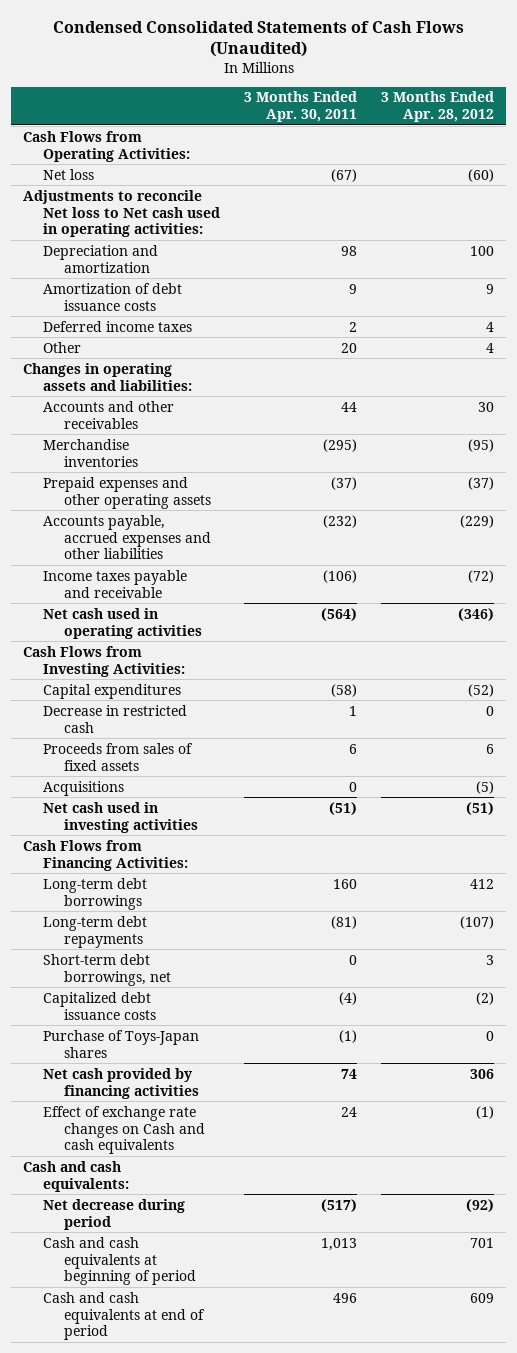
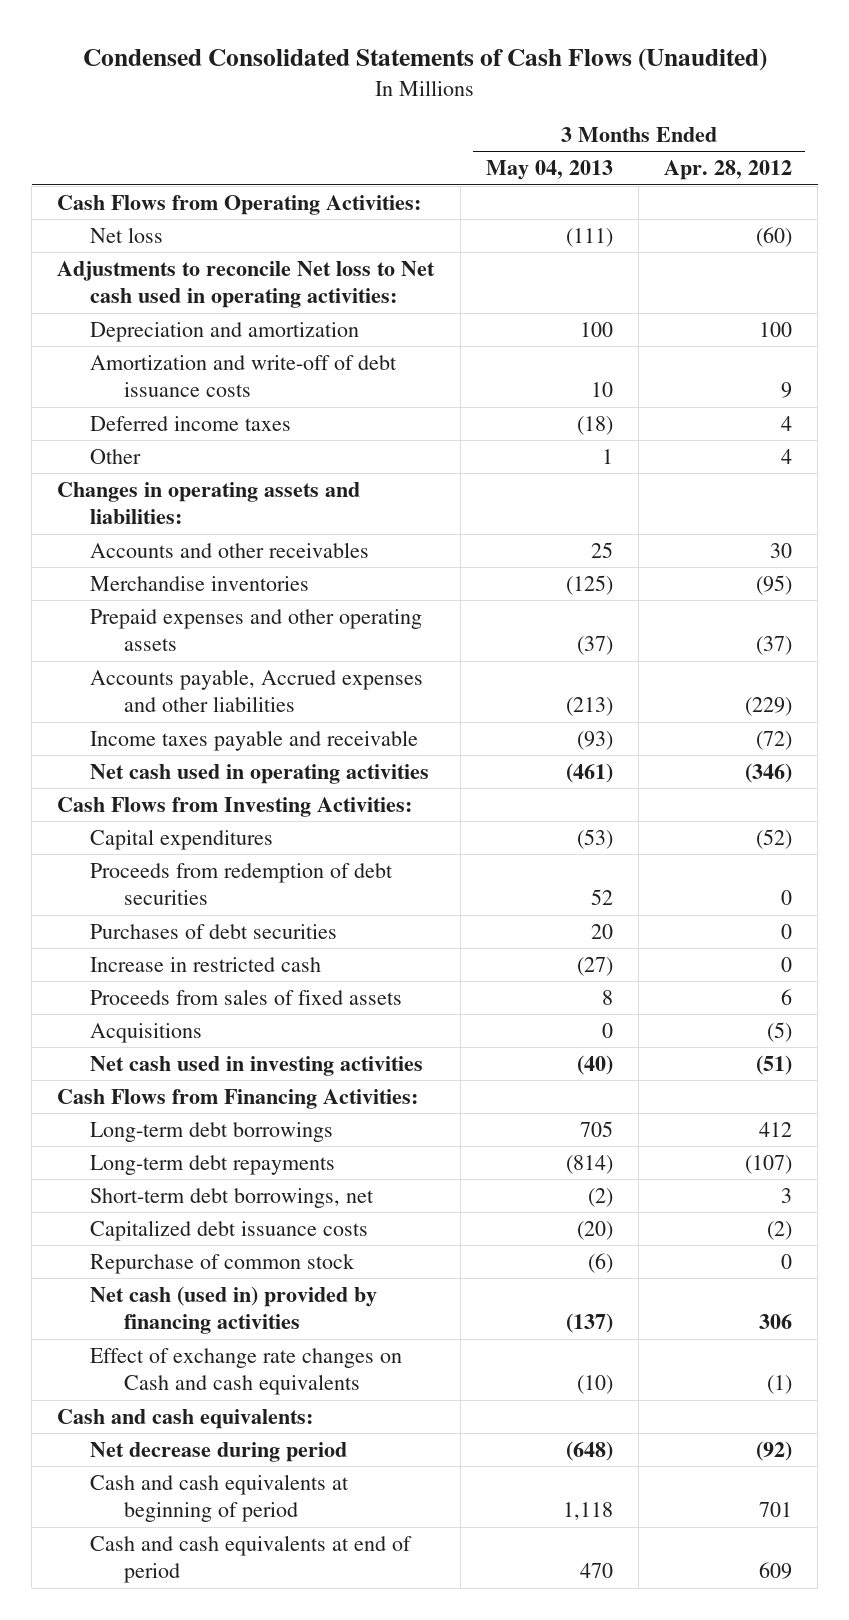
[244,91,358,123] 3 Months Ended Apr. 30, 2011 -> none
none -> [485,160,613,181] May 04, 2013
[43,282,183,311] Amortization of debt issuance costs -> [90,354,398,398] Amortization and write-off of debt issuance costs
[43,514,211,560] Accounts payable, accrued expenses and other liabilities -> [90,668,424,713] Accounts payable, Accrued expenses and other liabilities
none -> [90,862,394,906] Proceeds from redemption of debt securities
none -> [90,923,338,939] Purchases of debt securities
[43,704,188,733] Decrease in restricted cash -> [90,956,322,972] Increase in restricted cash
[43,1029,200,1058] Purchase of Toys-Japan shares -> none
none -> [90,1252,356,1274] Repurchase of common stock
[43,1067,199,1099] Net cash provided by financing activities -> [90,1285,378,1335] Net cash (used in) provided by financing activities

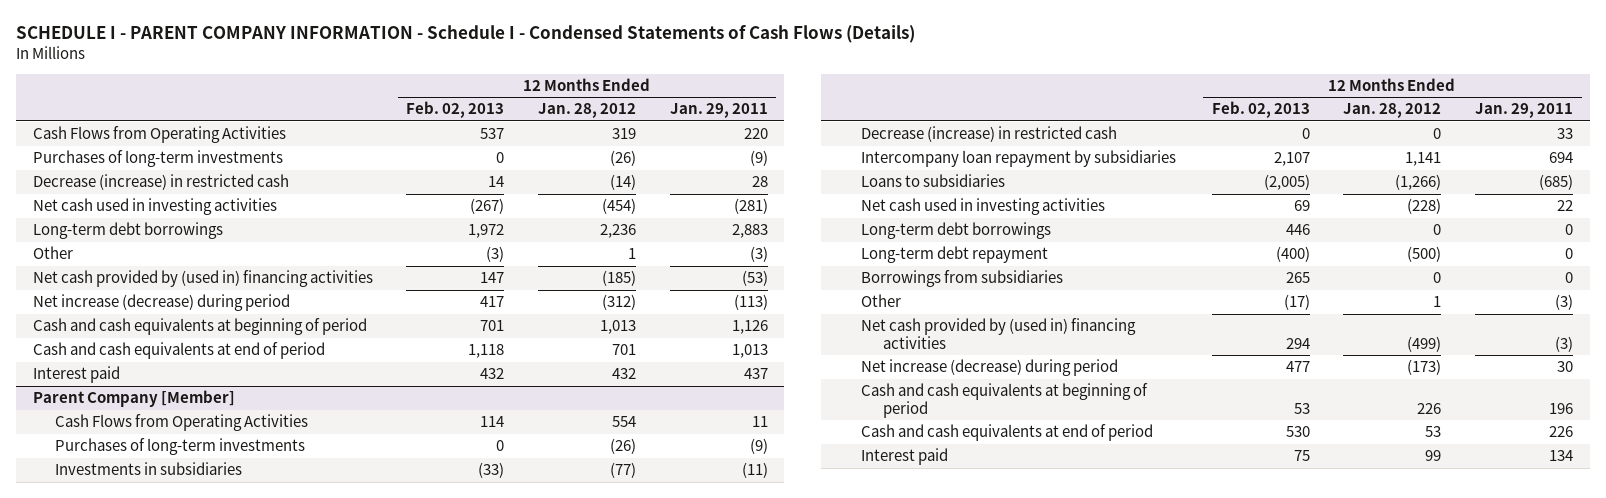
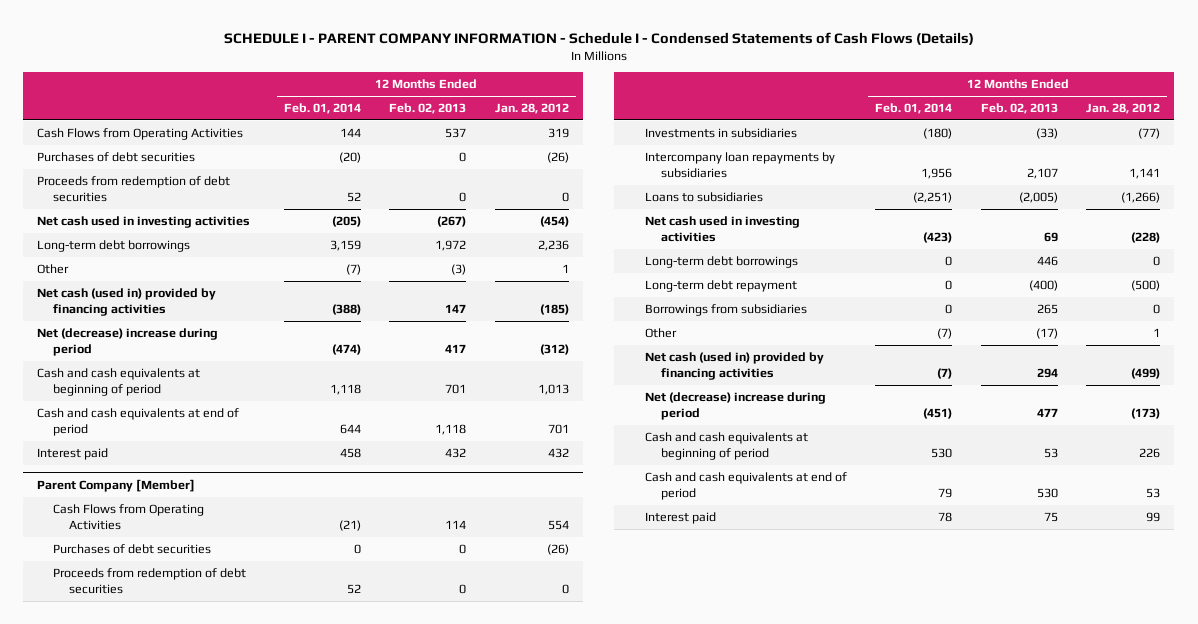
[669,103,768,119] Jan. 29, 2011 -> none
none -> [283,103,361,115] Feb. 01, 2014
[32,174,289,191] Decrease (increase) in restricted cash -> none
[32,150,283,168] Purchases of long-term investments -> [37,152,196,163] Purchases of debt securities
none -> [37,176,231,202] Proceeds from redemption of debt securities
[32,270,373,288] Net cash provided by (used in) financing activities -> [37,288,217,316] Net cash (used in) provided by financing activities
[32,294,290,312] Net increase (decrease) during period -> [37,328,219,356] Net (decrease) increase during period
[55,438,306,456] Purchases of long-term investments -> [53,544,212,555] Purchases of debt securities
none -> [53,568,247,594] Proceeds from redemption of debt securities
[860,126,1117,143] Decrease (increase) in restricted cash -> none
[860,150,1176,168] Intercompany loan repayment by subsidiaries -> [644,152,835,178] Intercompany loan repayments by subsidiaries
[860,318,1136,349] Net cash provided by (used in) financing activities -> [644,352,824,380] Net cash (used in) provided by financing activities
[860,359,1118,377] Net increase (decrease) during period -> [644,392,826,420] Net (decrease) increase during period

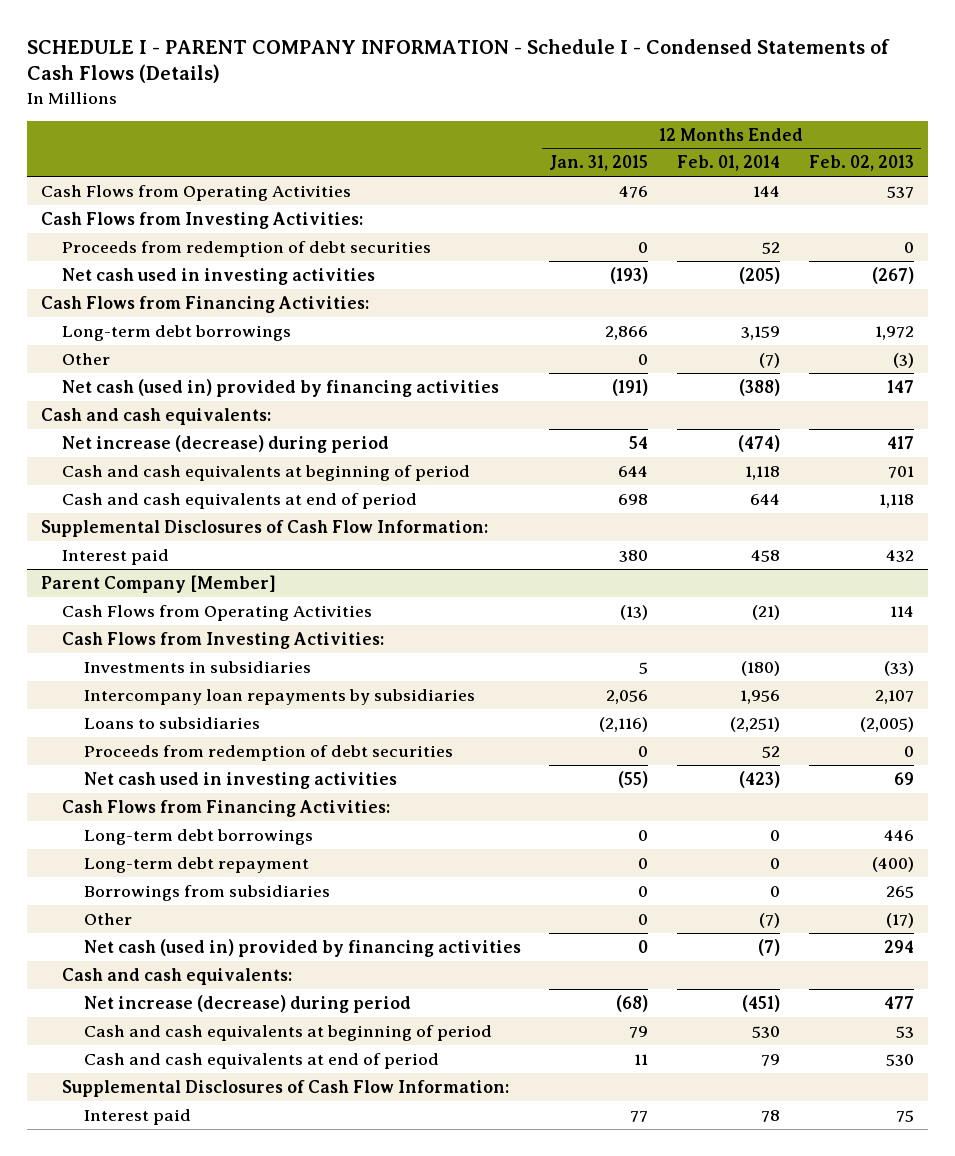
[494,103,569,115] Jan. 28, 2012 -> none
none -> [549,155,649,172] Jan. 31, 2015
[37,152,196,163] Purchases of debt securities -> none
none -> [40,211,363,229] Cash Flows from Investing Activities:
none -> [40,295,369,313] Cash Flows from Financing Activities:
none -> [40,407,271,425] Cash and cash equivalents:
[37,328,219,356] Net (decrease) increase during period -> [62,434,390,453] Net increase (decrease) during period
none -> [40,519,488,537] Supplemental Disclosures of Cash Flow Information:
[53,544,212,555] Purchases of debt securities -> none
none -> [62,631,385,649] Cash Flows from Investing Activities:
[53,568,247,594] Proceeds from redemption of debt securities -> [83,744,453,761] Proceeds from redemption of debt securities
none -> [62,799,391,817] Cash Flows from Financing Activities:
none -> [62,967,293,985] Cash and cash equivalents:
[644,392,826,420] Net (decrease) increase during period -> [83,994,411,1013] Net increase (decrease) during period
none -> [62,1079,510,1097] Supplemental Disclosures of Cash Flow Information:

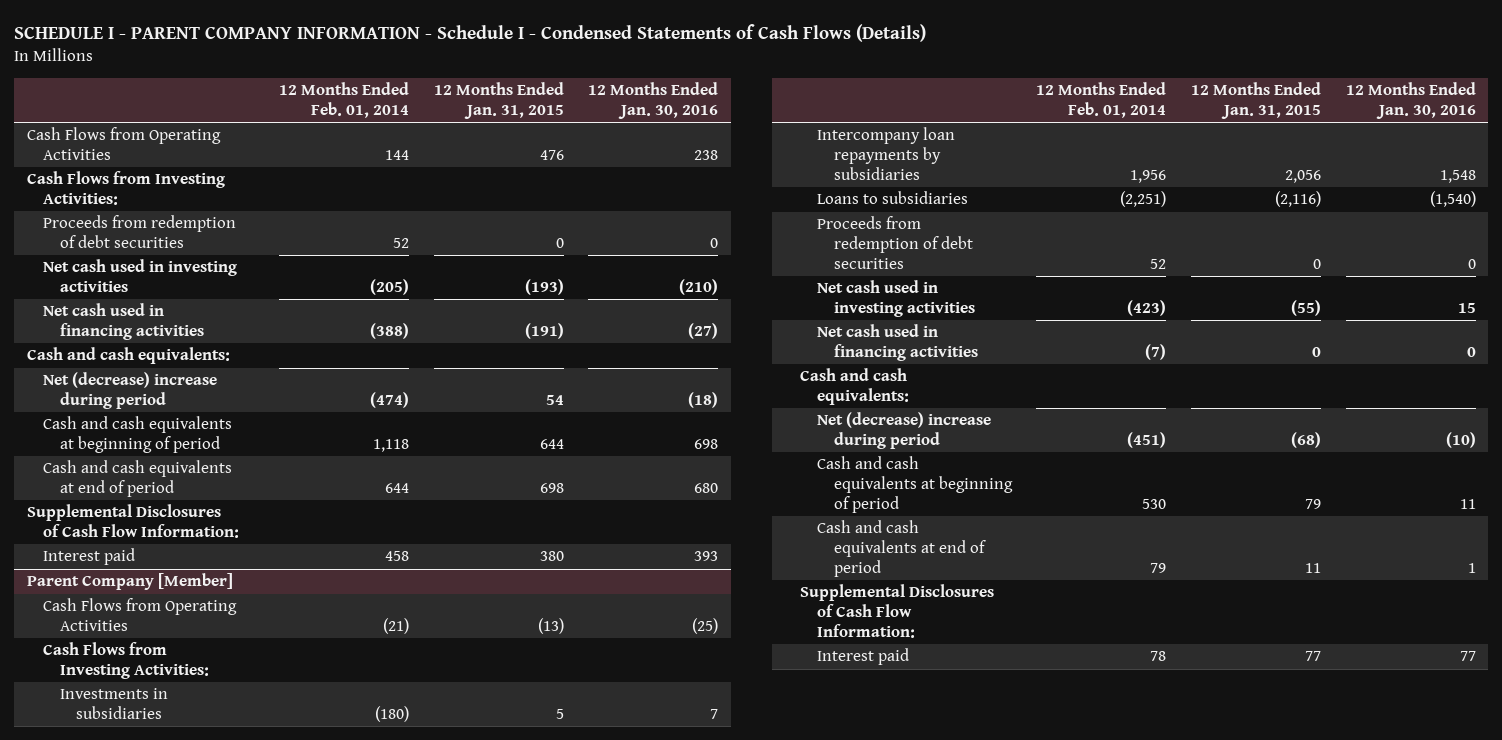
[808,155,914,172] Feb. 02, 2013 -> none
none -> [588,82,719,119] 12 Months Ended Jan. 30, 2016
[40,295,369,313] Cash Flows from Financing Activities: -> none
[62,324,292,341] Long-term debt borrowings -> none
[62,352,111,365] Other -> none
[62,378,500,397] Net cash (used in) provided by financing activities -> [43,303,204,341] Net cash used in financing activities
[62,434,390,453] Net increase (decrease) during period -> [43,372,218,410] Net (decrease) increase during period
[62,799,391,817] Cash Flows from Financing Activities: -> none
[83,828,313,845] Long-term debt borrowings -> none
[83,856,309,873] Long-term debt repayment -> none
[83,884,330,901] Borrowings from subsidiaries -> none
[83,912,132,925] Other -> none
[83,938,521,957] Net cash (used in) provided by financing activities -> [817,324,978,362] Net cash used in financing activities
[83,994,411,1013] Net increase (decrease) during period -> [817,412,992,450] Net (decrease) increase during period

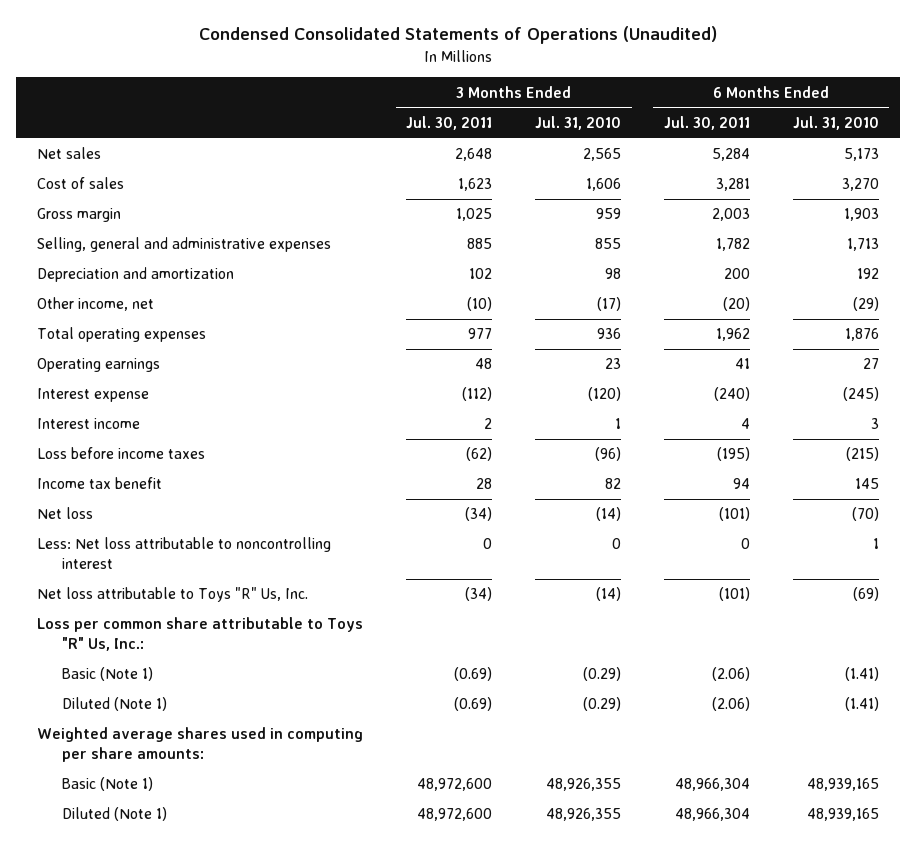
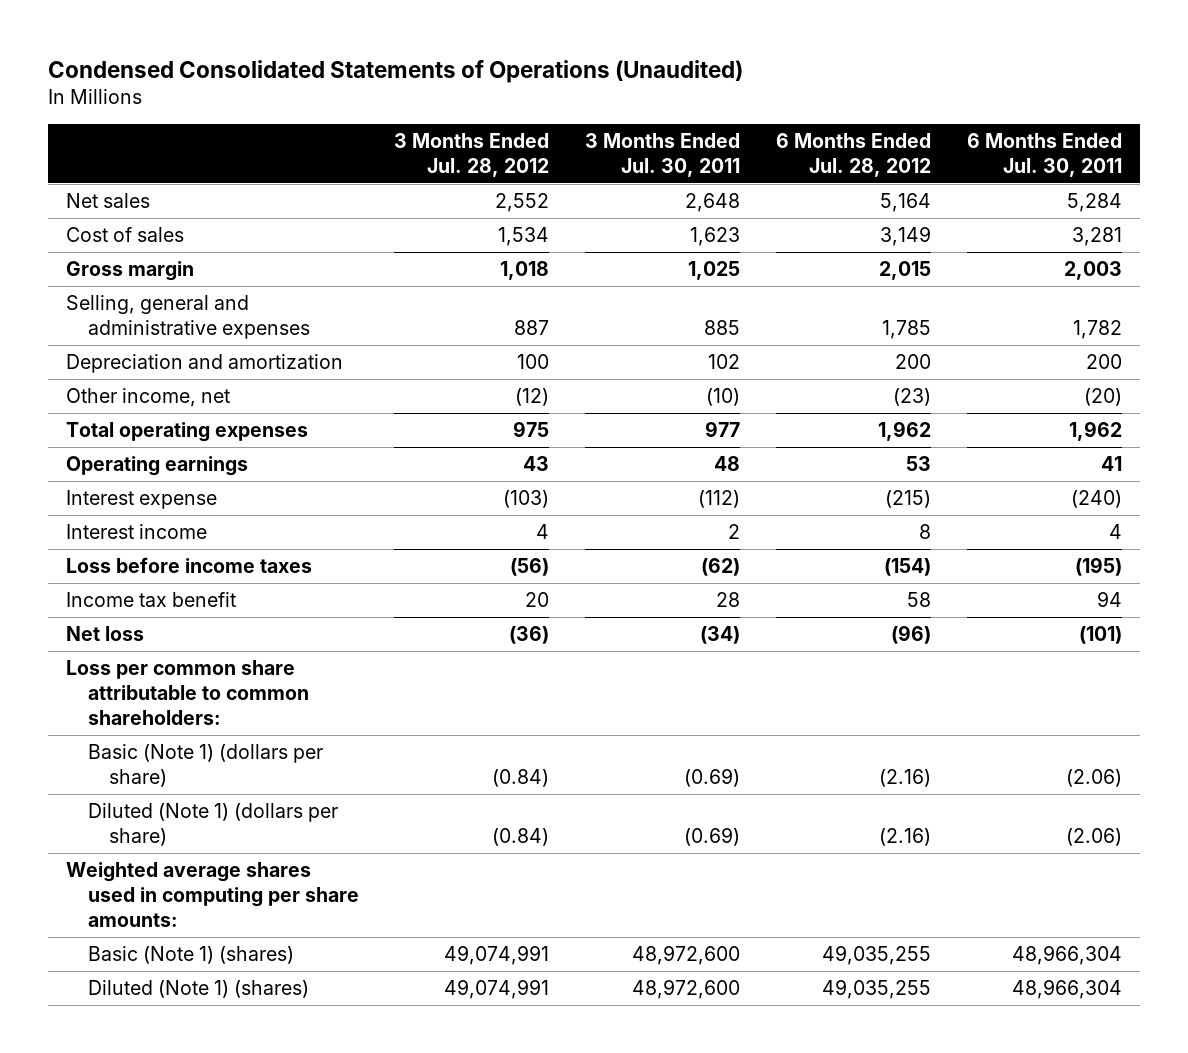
[535,115,622,130] Jul. 31, 2010 -> none
[792,115,879,130] Jul. 31, 2010 -> none
none -> [394,132,550,177] 3 Months Ended Jul. 28, 2012
none -> [775,132,931,177] 6 Months Ended Jul. 28, 2012
[37,537,332,570] Less: Net loss attributable to noncontrolling interest -> none
[37,587,309,603] Net loss attributable to Toys "R" Us, Inc. -> none
[37,617,364,652] Loss per common share attributable to Toys "R" Us, Inc.: -> [65,660,309,726] Loss per common share attributable to common shareholders:
[61,667,153,682] Basic (Note 1) -> [87,744,323,788] Basic (Note 1) (dollars per share)
[61,697,167,712] Diluted (Note 1) -> [87,803,338,847] Diluted (Note 1) (dollars per share)
[61,777,153,792] Basic (Note 1) -> [87,946,294,965] Basic (Note 1) (shares)
[61,807,167,822] Diluted (Note 1) -> [87,980,309,999] Diluted (Note 1) (shares)

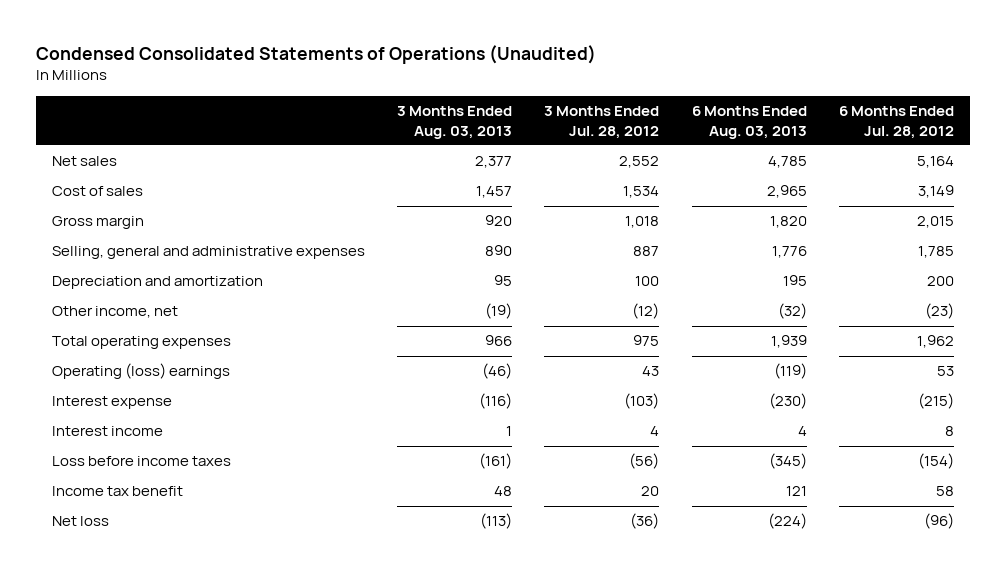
[585,132,741,177] 3 Months Ended Jul. 30, 2011 -> none
[966,132,1122,177] 6 Months Ended Jul. 30, 2011 -> none
none -> [397,105,513,139] 3 Months Ended Aug. 03, 2013
none -> [691,105,807,139] 6 Months Ended Aug. 03, 2013
[65,456,248,477] Operating earnings -> [52,363,231,380] Operating (loss) earnings
[65,660,309,726] Loss per common share attributable to common shareholders: -> none
[87,744,323,788] Basic (Note 1) (dollars per share) -> none
[87,803,338,847] Diluted (Note 1) (dollars per share) -> none
[65,862,359,928] Weighted average shares used in computing per share amounts: -> none
[87,946,294,965] Basic (Note 1) (shares) -> none
[87,980,309,999] Diluted (Note 1) (shares) -> none

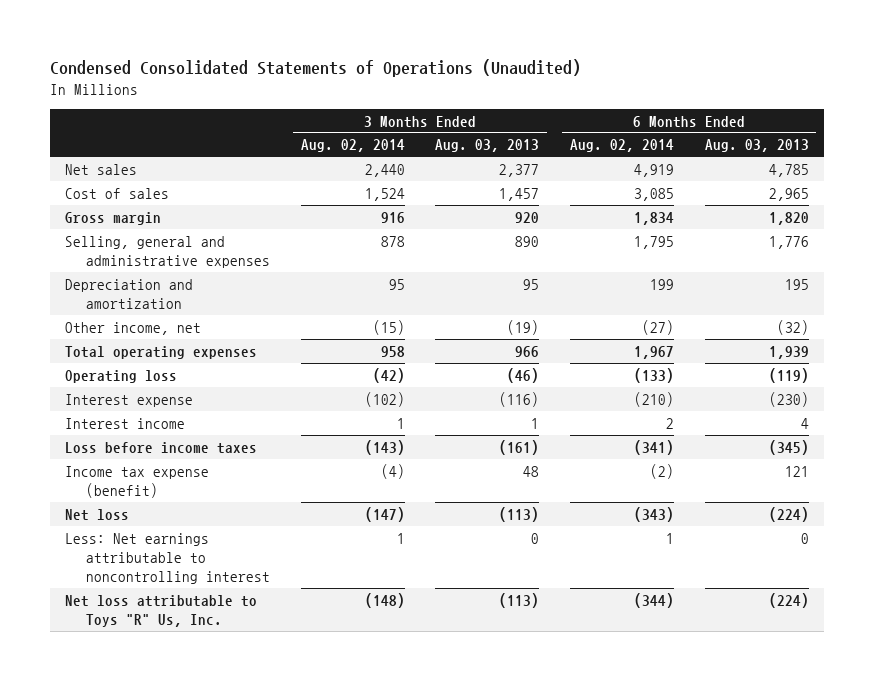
[544,105,660,139] 3 Months Ended Jul. 28, 2012 -> none
[838,105,954,139] 6 Months Ended Jul. 28, 2012 -> none
none -> [300,139,405,153] Aug. 02, 2014
none -> [570,139,675,153] Aug. 02, 2014
[52,363,231,380] Operating (loss) earnings -> [65,369,178,383] Operating loss
[52,486,184,497] Income tax benefit -> [65,465,210,498] Income tax expense (benefit)
none -> [65,532,271,584] Less: Net earnings attributable to noncontrolling interest
none -> [65,594,258,627] Net loss attributable to Toys "R" Us, Inc.

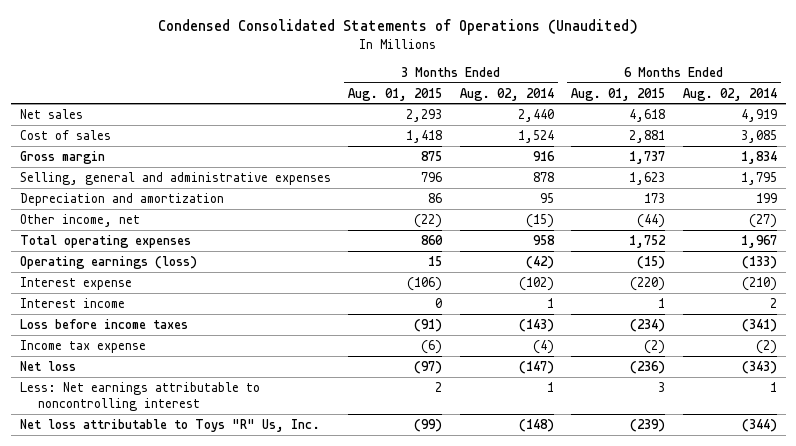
[435,139,540,153] Aug. 03, 2013 -> none
[704,139,809,153] Aug. 03, 2013 -> none
none -> [348,87,443,101] Aug. 01, 2015
none -> [571,87,666,101] Aug. 01, 2015
[65,369,178,383] Operating loss -> [19,255,197,269] Operating earnings (loss)
[65,465,210,498] Income tax expense (benefit) -> [19,339,146,353] Income tax expense

